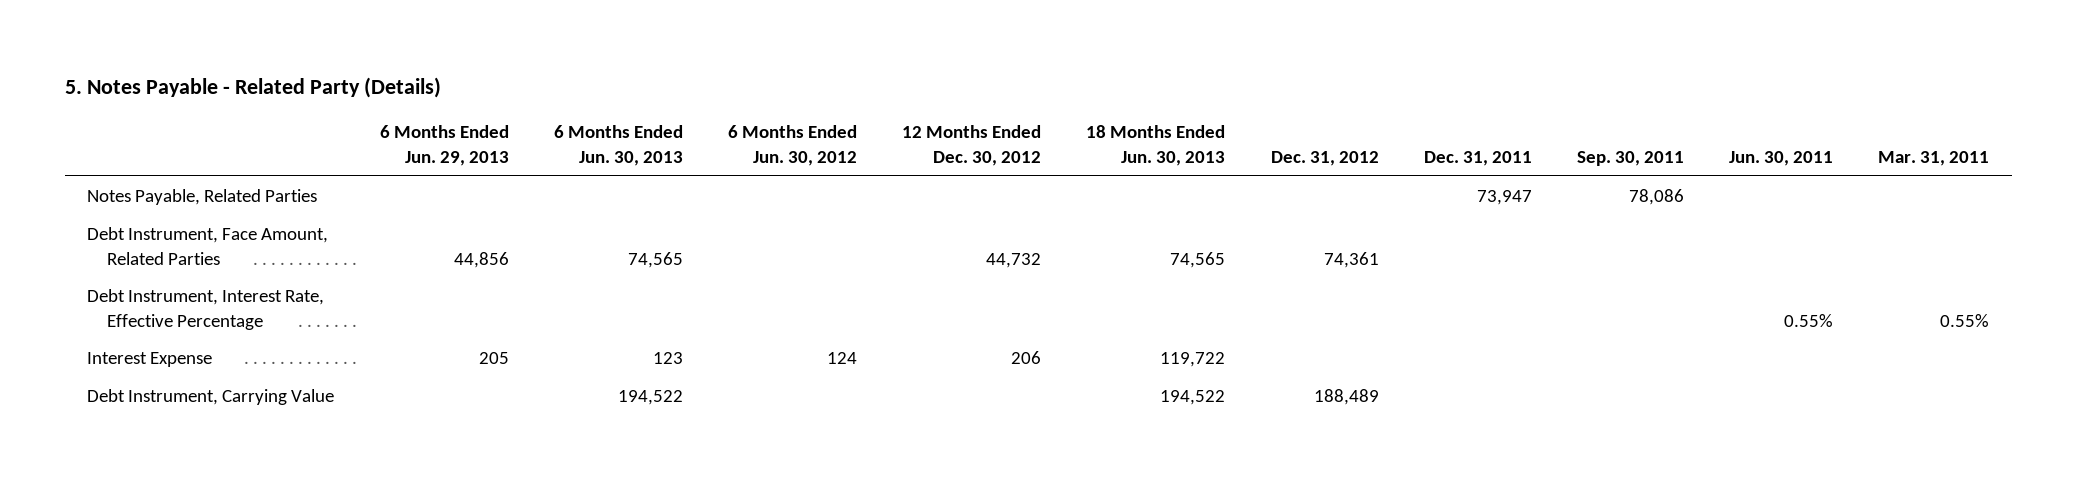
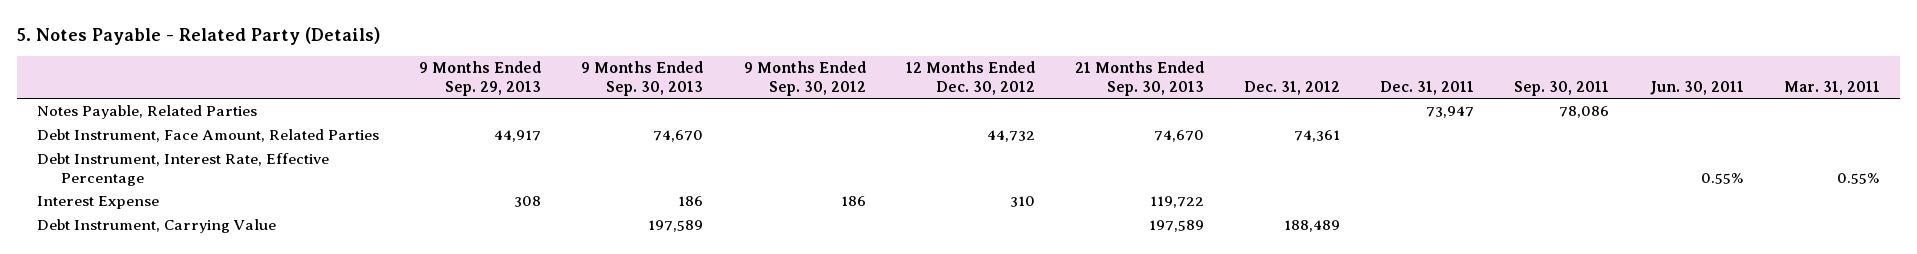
[379,125,509,167] 6 Months Ended Jun. 29, 2013 -> none
[553,125,683,167] 6 Months Ended Jun. 30, 2013 -> none
[727,125,857,167] 6 Months Ended Jun. 30, 2012 -> none
[1086,125,1226,167] 18 Months Ended Jun. 30, 2013 -> none
none -> [419,61,542,96] 9 Months Ended Sep. 29, 2013
none -> [581,61,704,96] 9 Months Ended Sep. 30, 2013
none -> [743,61,866,96] 9 Months Ended Sep. 30, 2012
none -> [1074,61,1204,96] 21 Months Ended Sep. 30, 2013
[1011,351,1042,365] 206 -> [1009,196,1035,208] 310

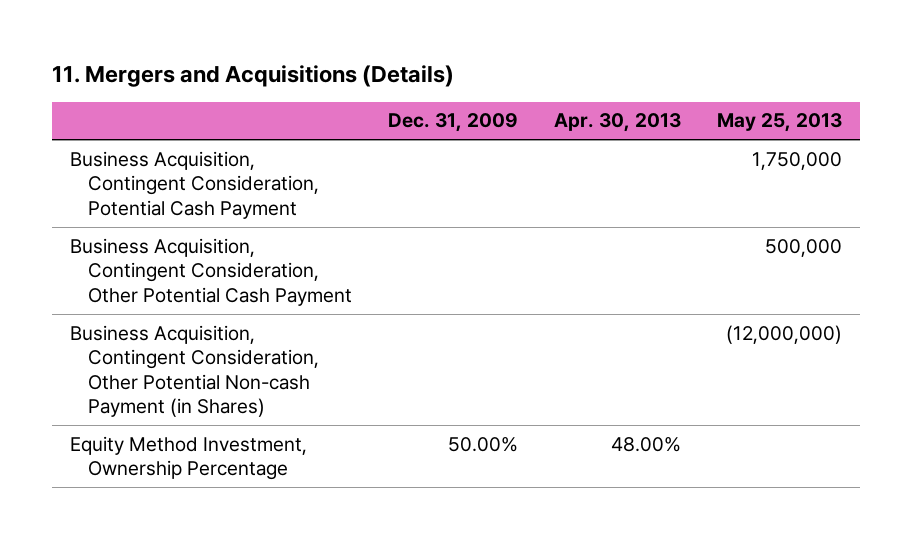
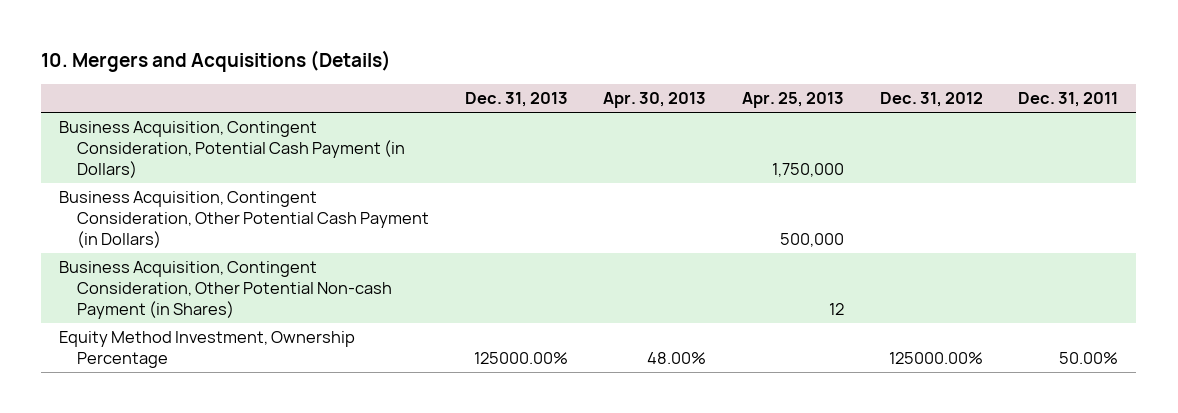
[52,65,455,88] 11. Mergers and Acquisitions (Details) -> [41,50,392,73] 10. Mergers and Acquisitions (Details)
[388,113,519,133] Dec. 31, 2009 -> none
[717,113,843,133] May 25, 2013 -> none
none -> [464,92,568,108] Dec. 31, 2013
none -> [742,92,845,109] Apr. 25, 2013
none -> [879,92,983,108] Dec. 31, 2012
none -> [1018,92,1119,108] Dec. 31, 2011
[70,150,320,219] Business Acquisition, Contingent Consideration, Potential Cash Payment -> [59,121,406,178] Business Acquisition, Contingent Consideration, Potential Cash Payment (in Dollars)
[70,237,353,306] Business Acquisition, Contingent Consideration, Other Potential Cash Payment -> [59,191,430,248] Business Acquisition, Contingent Consideration, Other Potential Cash Payment (in Dollars)

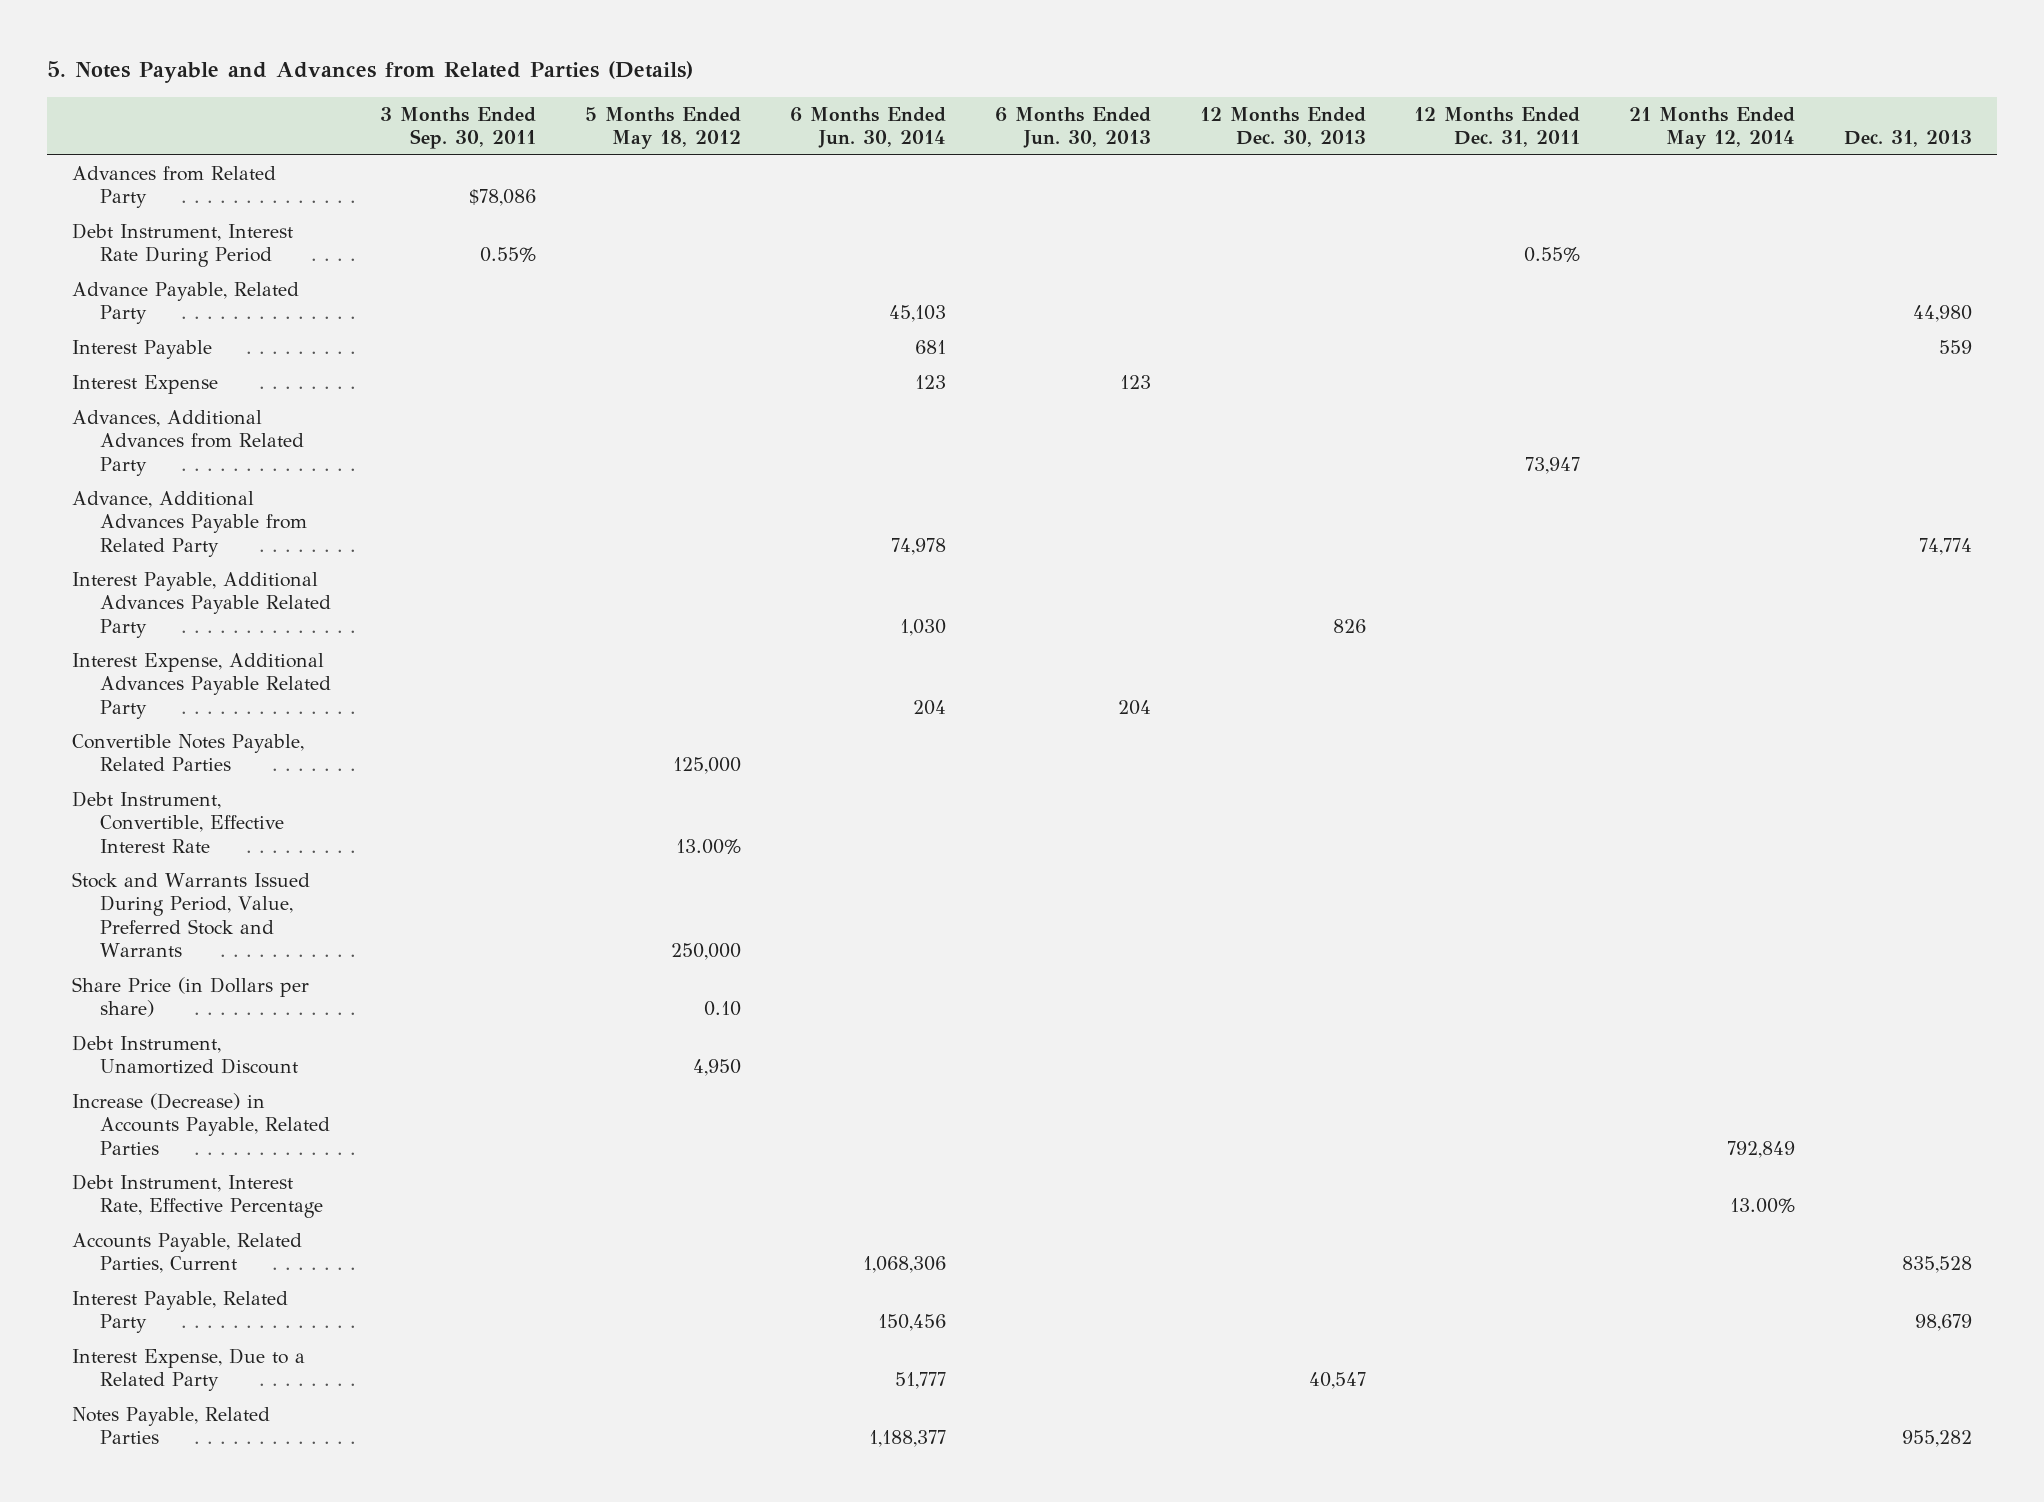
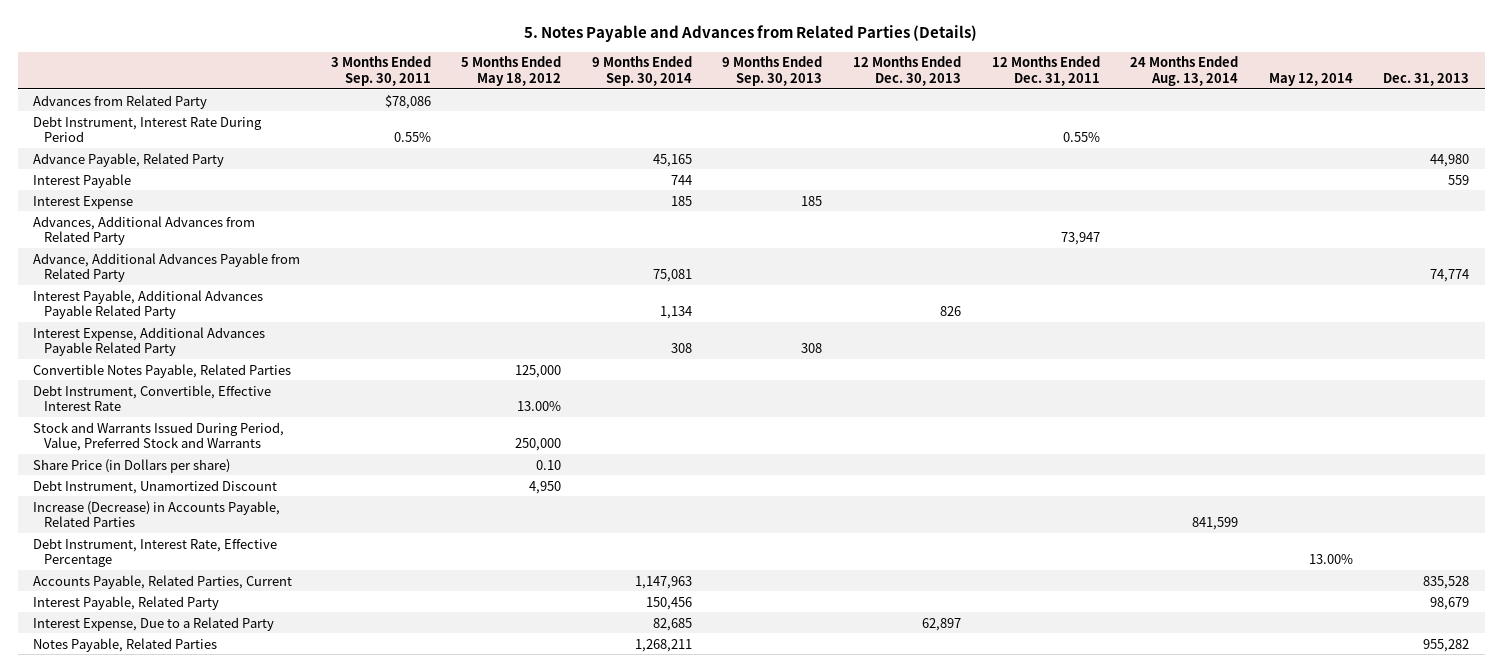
[789,106,946,148] 6 Months Ended Jun. 30, 2014 -> none
[994,106,1151,148] 6 Months Ended Jun. 30, 2013 -> none
[1629,106,1796,149] 21 Months Ended May 12, 2014 -> none
none -> [591,56,692,87] 9 Months Ended Sep. 30, 2014
none -> [722,56,823,87] 9 Months Ended Sep. 30, 2013
none -> [1130,56,1239,87] 24 Months Ended Aug. 13, 2014
none -> [1268,73,1353,87] May 12, 2014
[1308,1372,1366,1390] 40,547 -> [922,617,962,631] 62,897

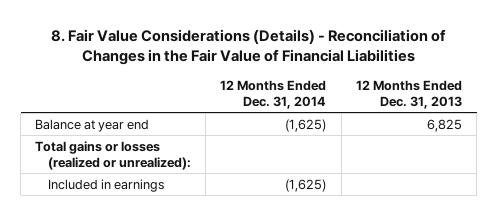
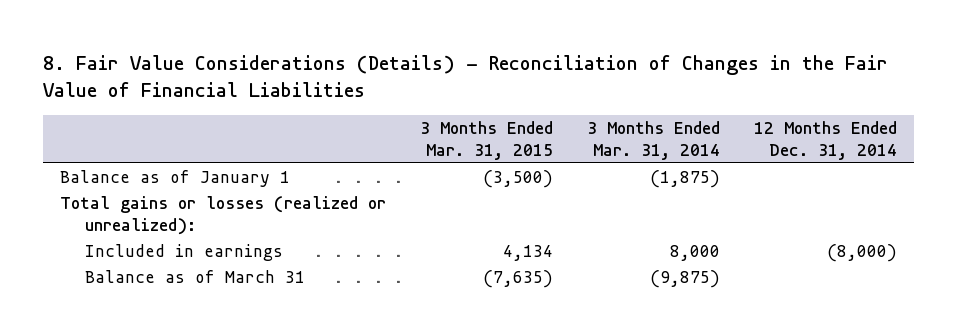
[356,79,463,109] 12 Months Ended Dec. 31, 2013 -> none
none -> [419,121,553,160] 3 Months Ended Mar. 31, 2015
none -> [586,121,720,160] 3 Months Ended Mar. 31, 2014
[35,118,150,132] Balance at year end -> none
none -> [59,170,290,188] Balance as of January 1
[285,178,327,192] (1,625) -> [826,244,897,263] (8,000)
none -> [85,270,306,284] Balance as of March 31

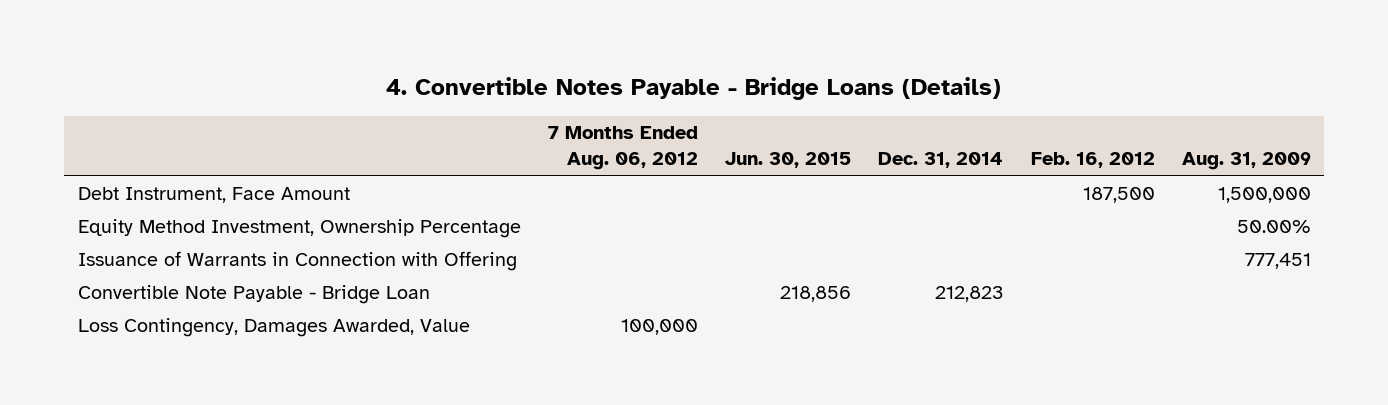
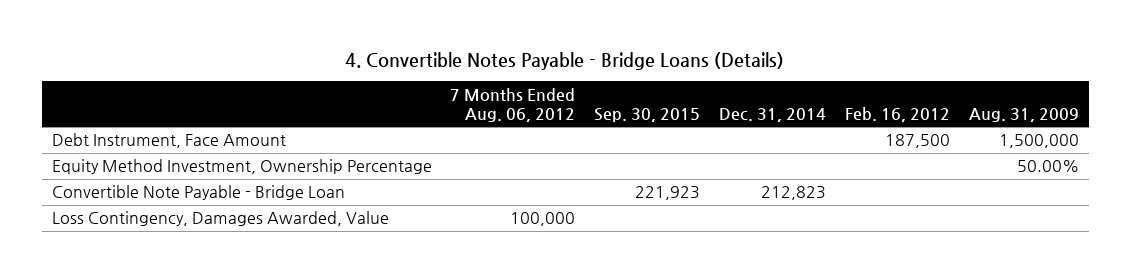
[725,152,852,169] Jun. 30, 2015 -> none
none -> [594,108,701,123] Sep. 30, 2015
[77,250,517,271] Issuance of Warrants in Connection with Offering -> none

